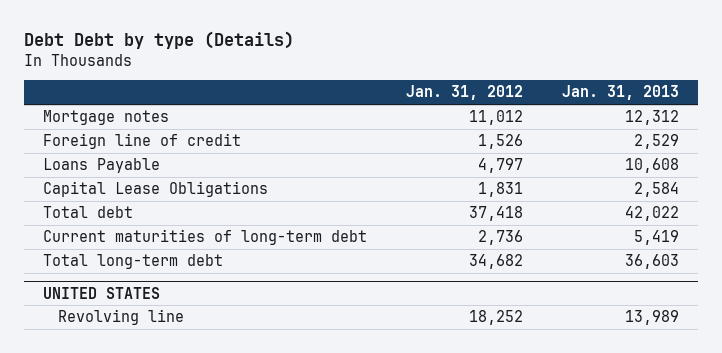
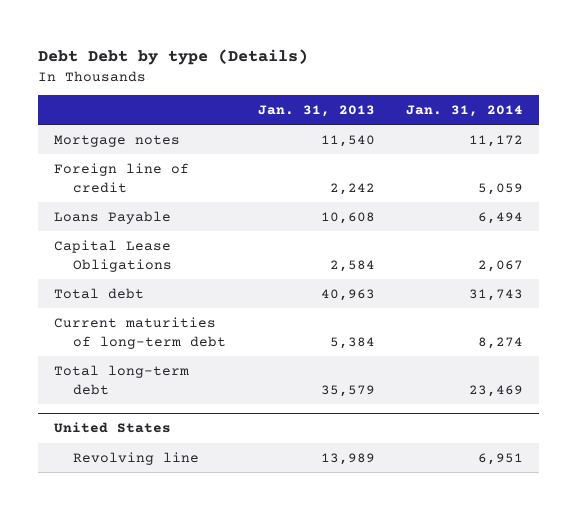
[405,85,523,101] Jan. 31, 2012 -> none
none -> [406,104,524,117] Jan. 31, 2014
[624,110,679,126] 12,312 -> [320,134,375,147] 11,540
[633,134,679,150] 2,529 -> [329,182,375,195] 2,242
[624,206,679,222] 42,022 -> [320,288,375,301] 40,963
[633,230,679,246] 5,419 -> [329,336,375,349] 5,384
[624,254,679,270] 36,603 -> [320,384,375,397] 35,579
[43,286,161,299] UNITED STATES -> [53,422,171,434] United States

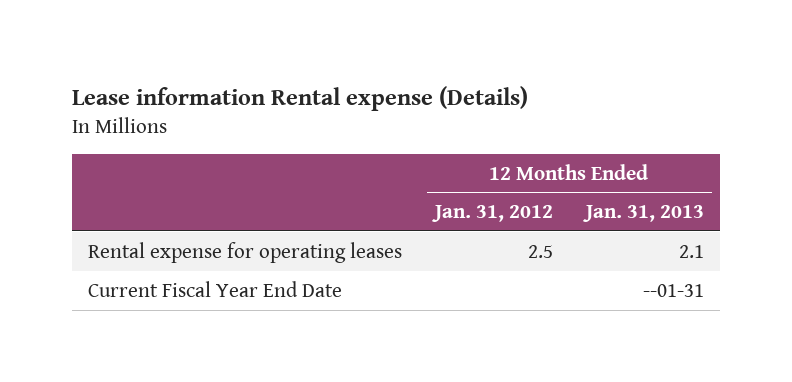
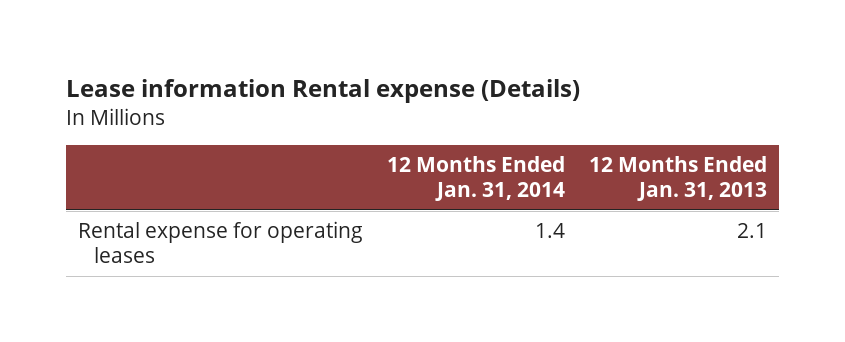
[432,205,554,223] Jan. 31, 2012 -> none
none -> [386,156,565,201] 12 Months Ended Jan. 31, 2014
[88,280,343,297] Current Fiscal Year End Date -> none

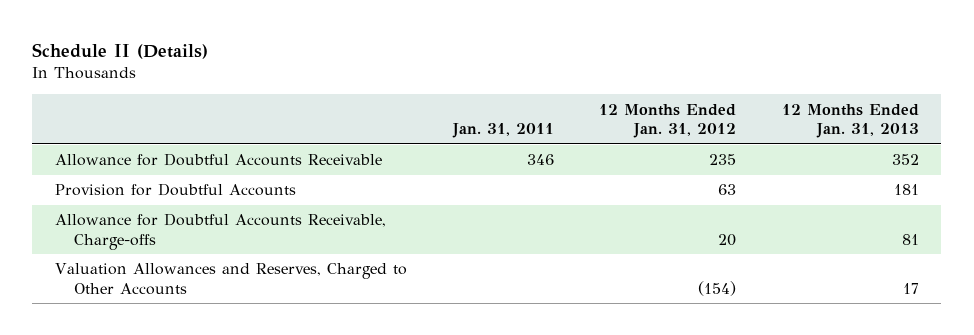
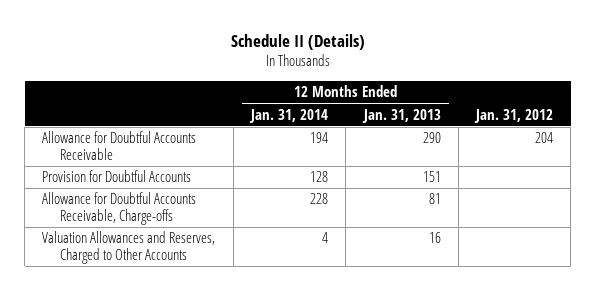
[451,123,554,139] Jan. 31, 2011 -> none
[599,103,737,139] 12 Months Ended Jan. 31, 2012 -> none
none -> [249,108,329,123] Jan. 31, 2014
none -> [474,108,554,123] Jan. 31, 2012
[891,154,919,166] 352 -> [422,132,441,144] 290
[893,184,919,196] 181 -> [422,171,441,183] 151
[902,282,919,294] 17 -> [428,232,441,244] 16

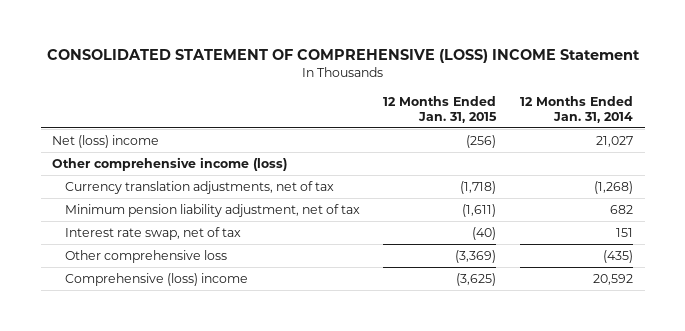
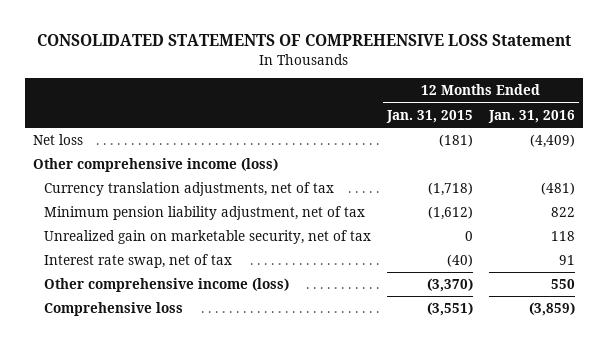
[46,49,640,64] CONSOLIDATED STATEMENT OF COMPREHENSIVE (LOSS) INCOME Statement -> [36,34,571,47] CONSOLIDATED STATEMENTS OF COMPREHENSIVE LOSS Statement
[519,95,633,123] 12 Months Ended Jan. 31, 2014 -> none
none -> [487,109,575,123] Jan. 31, 2016
[52,134,160,148] Net (loss) income -> [32,134,83,146] Net loss
[466,134,497,148] (256) -> [439,134,474,148] (181)
[462,203,497,217] (1,611) -> [428,206,474,221] (1,612)
none -> [44,230,372,245] Unrealized gain on marketable security, net of tax
[64,249,227,263] Other comprehensive loss -> [44,278,290,293] Other comprehensive income (loss)
[455,249,497,263] (3,369) -> [427,278,474,293] (3,370)
[64,272,248,286] Comprehensive (loss) income -> [44,302,184,317] Comprehensive loss
[456,272,497,286] (3,625) -> [427,302,474,317] (3,551)

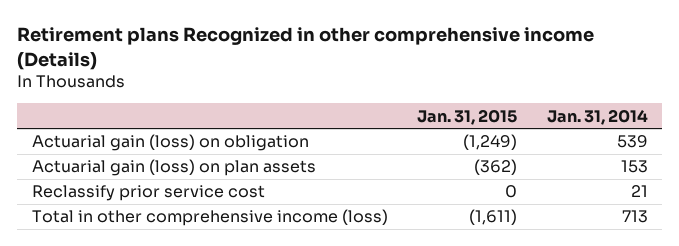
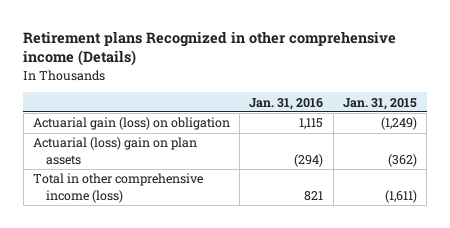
[546,108,648,125] Jan. 31, 2014 -> none
none -> [249,97,324,110] Jan. 31, 2016
[31,185,265,202] Reclassify prior service cost -> none
[31,159,316,177] Actuarial gain (loss) on plan assets -> [32,137,197,165] Actuarial (loss) gain on plan assets

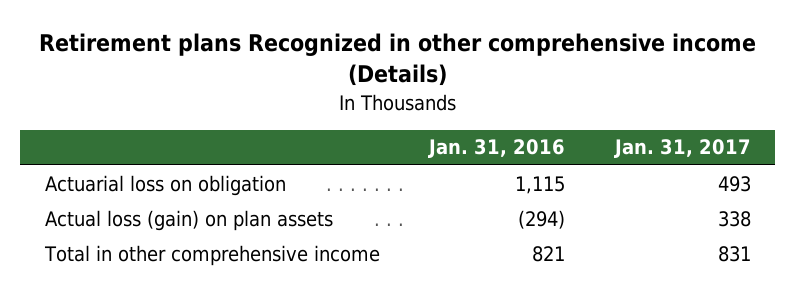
[342,97,417,110] Jan. 31, 2015 -> none
none -> [613,139,751,159] Jan. 31, 2017
[32,117,230,131] Actuarial gain (loss) on obligation -> [44,174,286,196] Actuarial loss on obligation
[32,137,197,165] Actuarial (loss) gain on plan assets -> [44,209,333,231] Actual loss (gain) on plan assets
[32,173,203,203] Total in other comprehensive income (loss) -> [43,244,380,266] Total in other comprehensive income

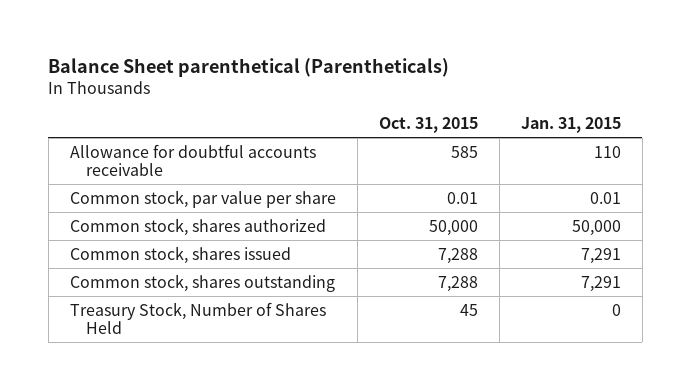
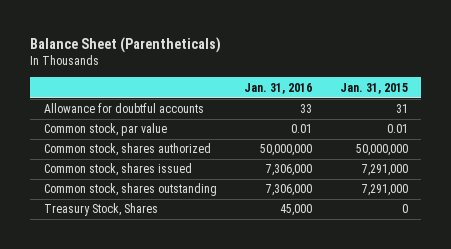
[48,57,450,77] Balance Sheet parenthetical (Parentheticals) -> [29,36,221,53] Balance Sheet (Parentheticals)
[378,117,478,134] Oct. 31, 2015 -> none
none -> [244,82,313,94] Jan. 31, 2016
[69,143,316,177] Allowance for doubtful accounts receivable -> [43,103,204,114] Allowance for doubtful accounts
[593,145,621,158] 110 -> [395,104,408,114] 31
[69,189,336,208] Common stock, par value per share -> [43,123,167,137] Common stock, par value
[571,219,621,236] 50,000 -> [355,144,408,157] 50,000,000
[580,247,621,264] 7,291 -> [361,164,408,177] 7,291,000
[580,275,621,292] 7,291 -> [361,184,408,197] 7,291,000
[69,301,326,335] Treasury Stock, Number of Shares Held -> [43,203,158,217] Treasury Stock, Shares

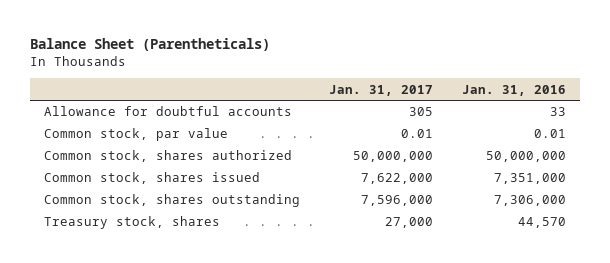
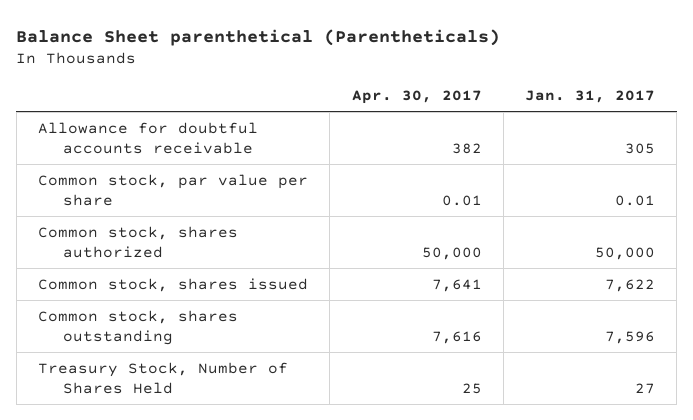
[29,38,270,52] Balance Sheet (Parentheticals) -> [16,28,501,46] Balance Sheet parenthetical (Parentheticals)
[461,84,566,96] Jan. 31, 2016 -> none
none -> [351,90,482,105] Apr. 30, 2017
[44,106,293,117] Allowance for doubtful accounts -> [38,121,259,154] Allowance for doubtful accounts receivable
[44,128,229,142] Common stock, par value -> [38,173,309,206] Common stock, par value per share
[353,151,434,163] 50,000,000 -> [595,246,656,260] 50,000
[361,173,434,185] 7,622,000 -> [605,278,656,292] 7,622
[361,195,434,207] 7,596,000 -> [605,330,656,344] 7,596
[44,216,221,230] Treasury stock, shares -> [38,361,289,394] Treasury Stock, Number of Shares Held
[385,217,434,229] 27,000 -> [635,382,656,394] 27

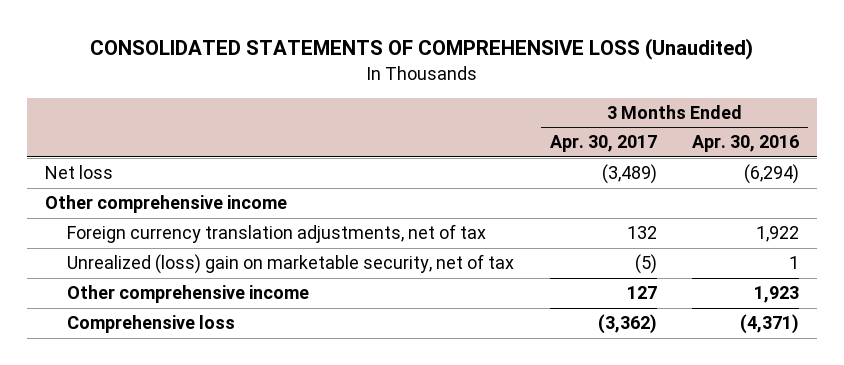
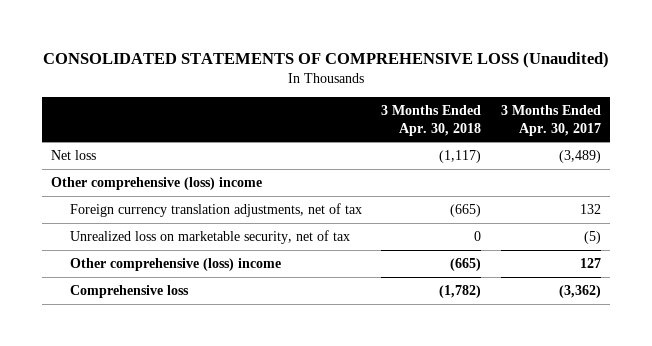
[692,135,800,153] Apr. 30, 2016 -> none
none -> [381,104,482,136] 3 Months Ended Apr. 30, 2018
[45,195,288,214] Other comprehensive income -> [51,176,263,190] Other comprehensive (loss) income
[67,254,515,275] Unrealized (loss) gain on marketable security, net of tax -> [69,229,350,244] Unrealized loss on marketable security, net of tax
[67,285,310,304] Other comprehensive income -> [69,257,281,271] Other comprehensive (loss) income

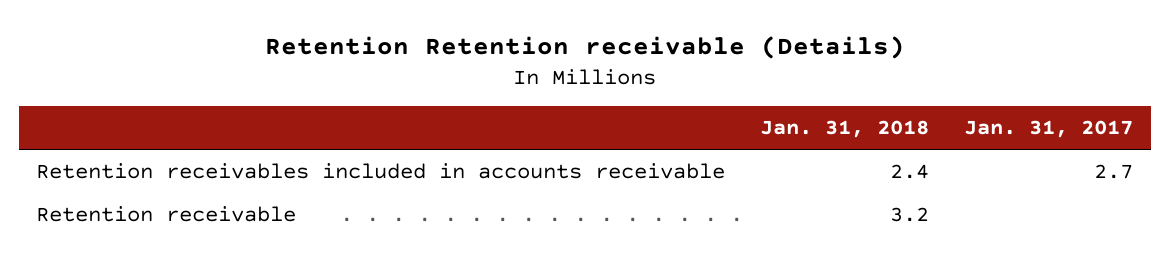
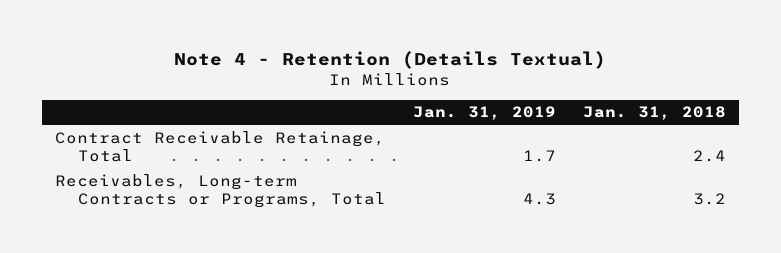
[264,35,905,59] Retention Retention receivable (Details) -> [174,50,607,69] Note 4 - Retention (Details Textual)
[964,120,1134,139] Jan. 31, 2017 -> none
none -> [412,106,556,121] Jan. 31, 2019
[36,163,726,180] Retention receivables included in accounts receivable -> [55,130,386,163] Contract Receivable Retainage, Total
[36,206,297,223] Retention receivable -> [55,173,387,209] Receivables, Long-term Contracts or Programs, Total

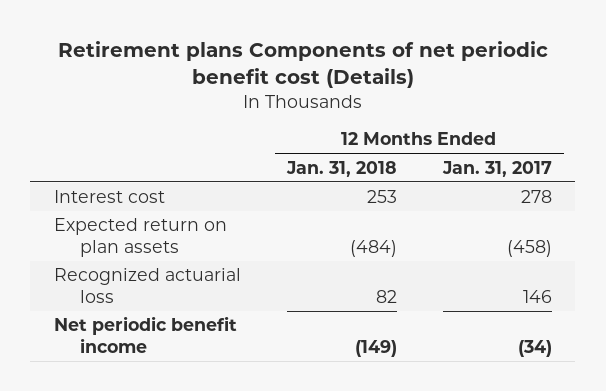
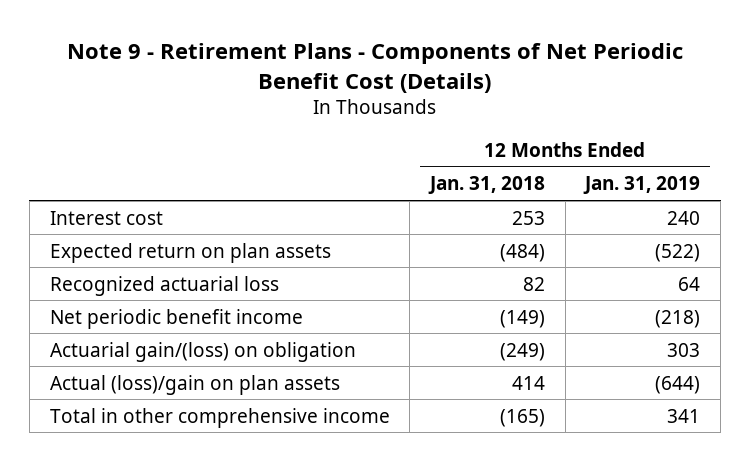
[57,41,548,89] Retirement plans Components of net periodic benefit cost (Details) -> [66,42,683,93] Note 9 - Retirement Plans - Components of Net Periodic Benefit Cost (Details)
[442,160,553,177] Jan. 31, 2017 -> none
none -> [583,176,701,195] Jan. 31, 2019
none -> [49,341,356,362] Actuarial gain/(loss) on obligation
none -> [49,374,340,395] Actual (loss)/gain on plan assets
none -> [49,407,390,428] Total in other comprehensive income

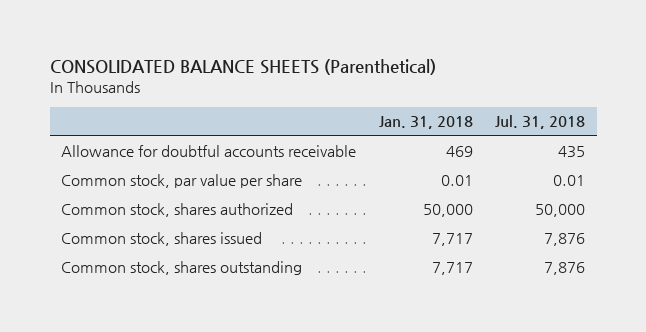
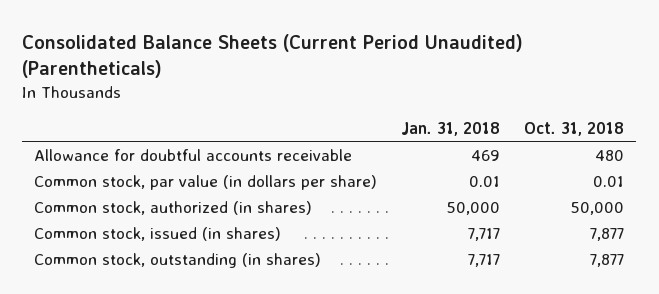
[49,59,436,76] CONSOLIDATED BALANCE SHEETS (Parenthetical) -> [22,33,524,79] Consolidated Balance Sheets (Current Period Unaudited) (Parentheticals)
[495,115,586,130] Jul. 31, 2018 -> none
none -> [524,122,625,137] Oct. 31, 2018
[60,174,302,189] Common stock, par value per share -> [34,174,378,190] Common stock, par value (in dollars per share)
[60,203,293,218] Common stock, shares authorized -> [34,200,313,215] Common stock, authorized (in shares)
[60,232,262,247] Common stock, shares issued -> [34,226,282,241] Common stock, issued (in shares)
[60,261,302,276] Common stock, shares outstanding -> [34,252,322,268] Common stock, outstanding (in shares)

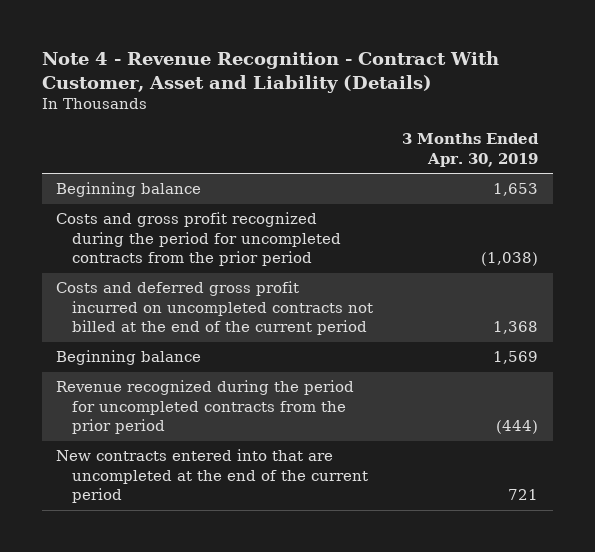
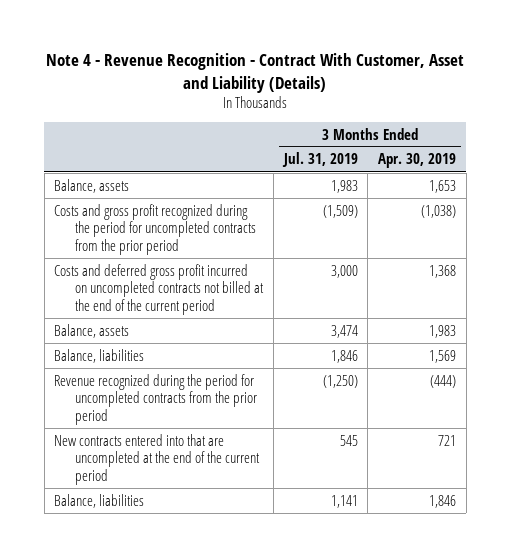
none -> [281,152,358,168] Jul. 31, 2019
[56,182,202,198] Beginning balance -> [54,178,130,193] Balance, assets
none -> [54,323,130,338] Balance, assets
[56,350,202,366] Beginning balance -> [54,348,145,363] Balance, liabilities
none -> [54,493,145,508] Balance, liabilities

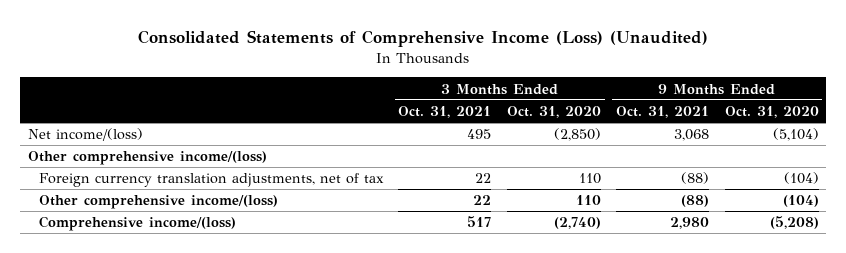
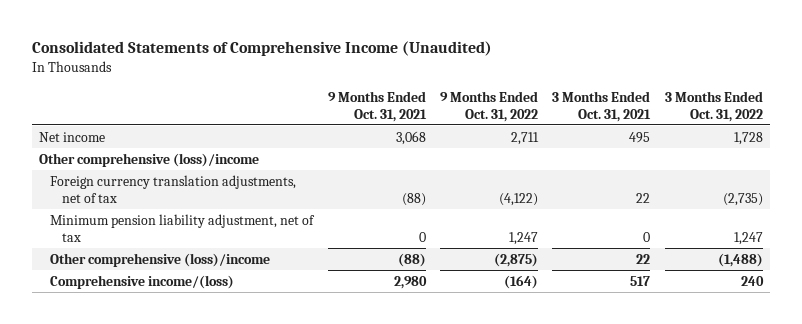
[138,29,709,47] Consolidated Statements of Comprehensive Income (Loss) (Unaudited) -> [31,41,492,57] Consolidated Statements of Comprehensive Income (Unaudited)
[506,106,601,119] Oct. 31, 2020 -> none
[724,106,819,119] Oct. 31, 2020 -> none
none -> [440,90,539,122] 9 Months Ended Oct. 31, 2022
none -> [664,90,763,122] 3 Months Ended Oct. 31, 2022
[27,128,143,142] Net income/(loss) -> [38,131,105,142] Net income
[27,151,267,166] Other comprehensive income/(loss) -> [38,152,259,167] Other comprehensive (loss)/income
none -> [50,213,316,242] Minimum pension liability adjustment, net of tax
[39,195,279,210] Other comprehensive income/(loss) -> [50,252,271,267] Other comprehensive (loss)/income

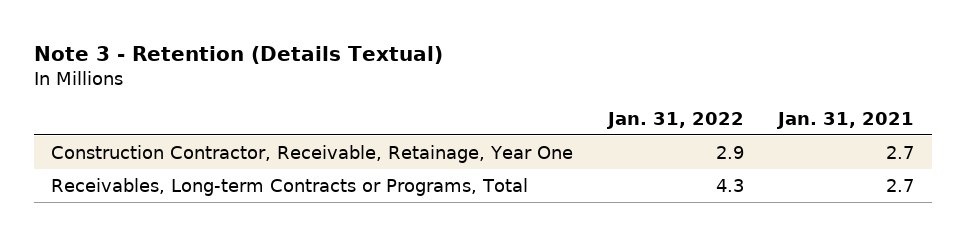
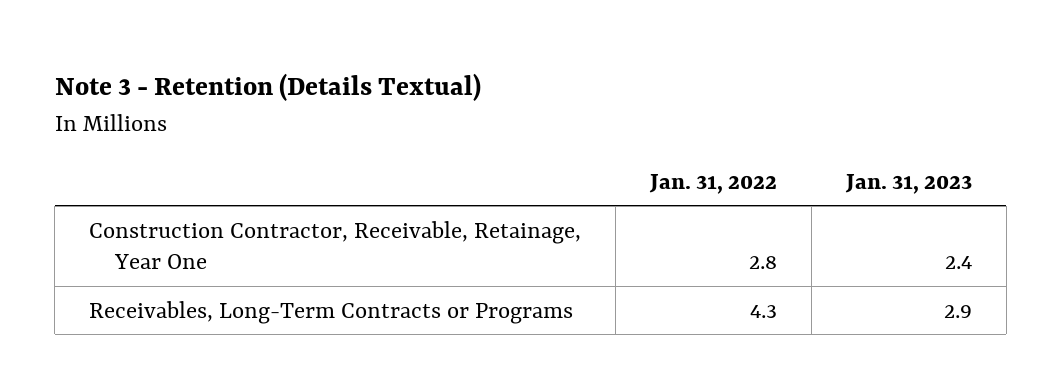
[776,111,915,129] Jan. 31, 2021 -> none
none -> [844,173,972,194] Jan. 31, 2023
[715,145,744,159] 2.9 -> [749,255,778,269] 2.8
[51,177,529,196] Receivables, Long-term Contracts or Programs, Total -> [89,300,574,324] Receivables, Long-Term Contracts or Programs

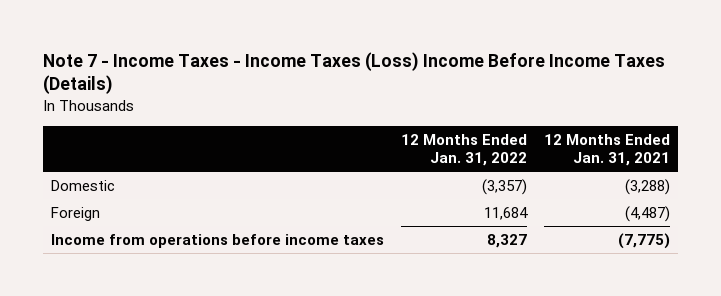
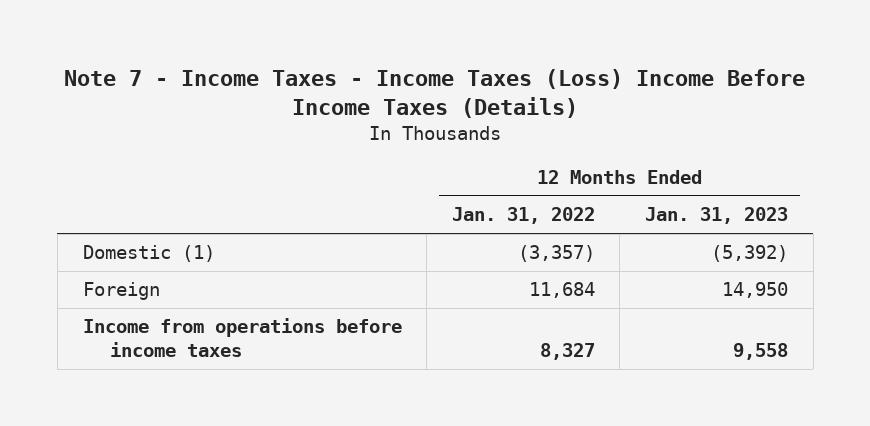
[543,133,670,167] 12 Months Ended Jan. 31, 2021 -> none
none -> [644,207,788,225] Jan. 31, 2023
[51,179,116,191] Domestic -> [82,245,215,263] Domestic (1)

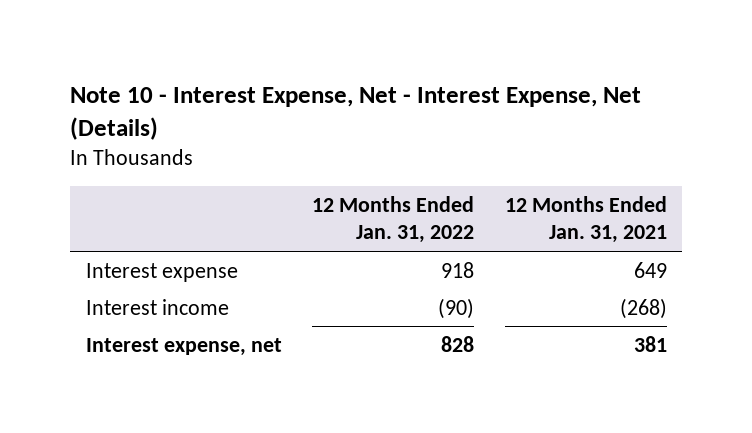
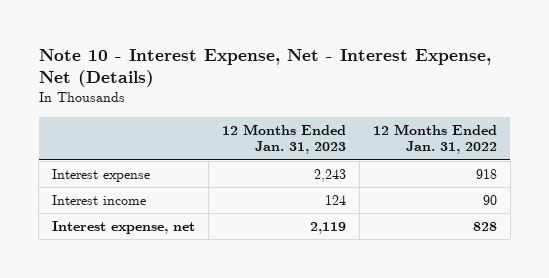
[504,195,667,244] 12 Months Ended Jan. 31, 2021 -> none
none -> [222,123,347,155] 12 Months Ended Jan. 31, 2023
[438,297,475,319] (90) -> [483,195,498,206] 90

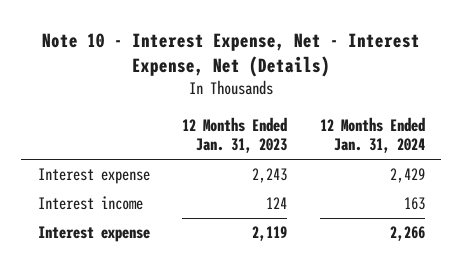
[373,123,498,155] 12 Months Ended Jan. 31, 2022 -> none
none -> [320,116,426,154] 12 Months Ended Jan. 31, 2024
[52,221,196,235] Interest expense, net -> [37,226,150,243] Interest expense

